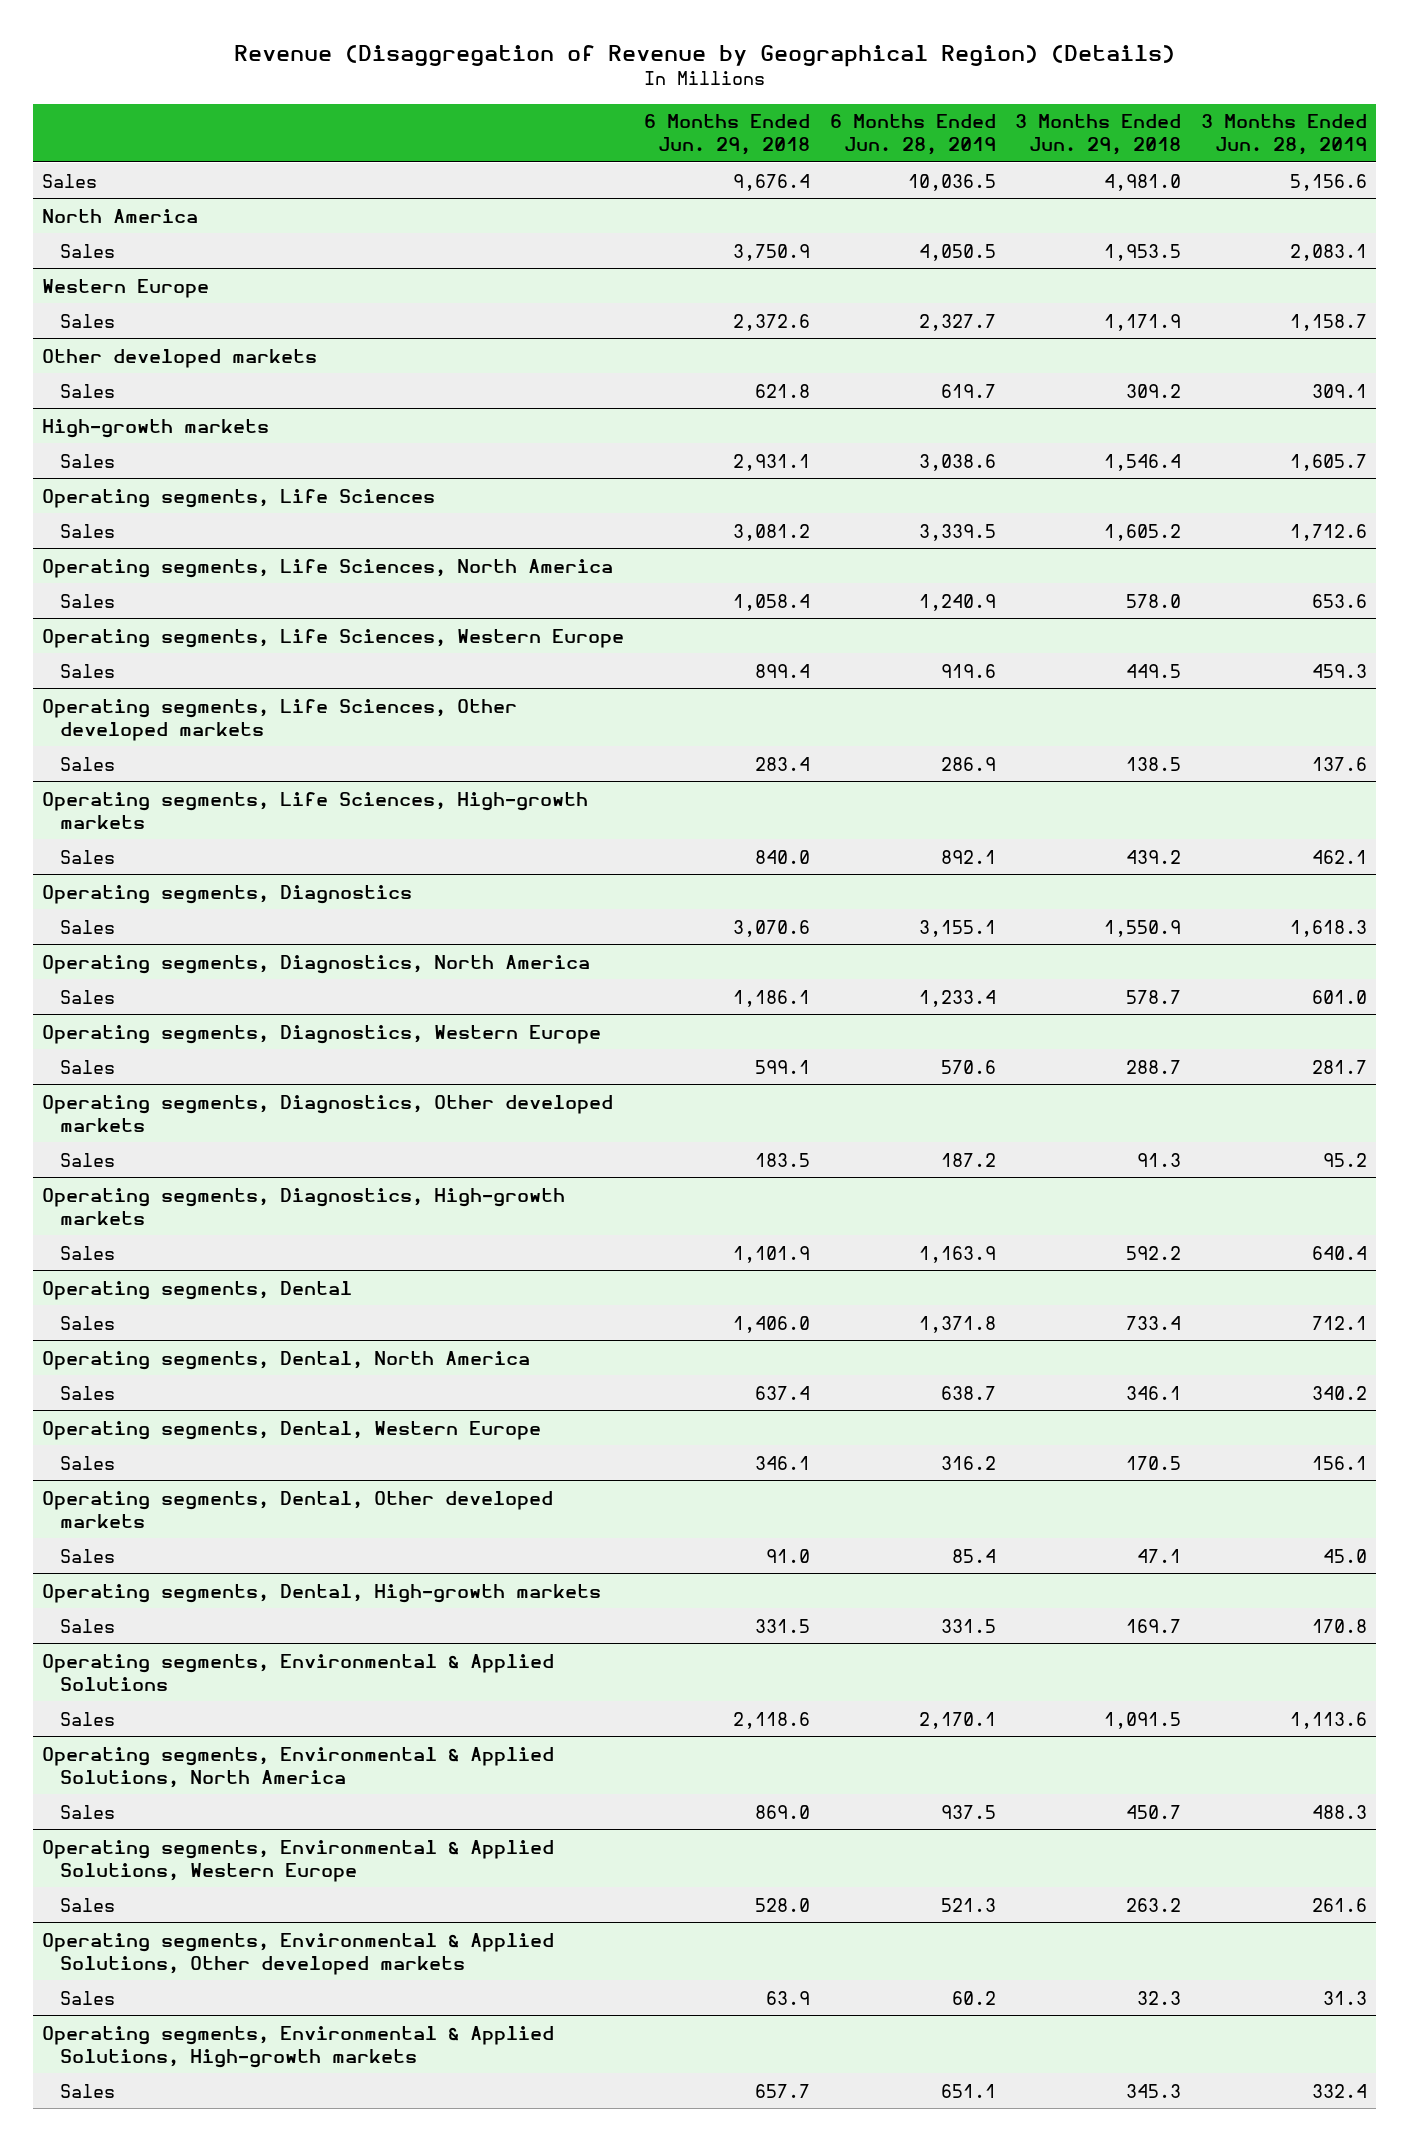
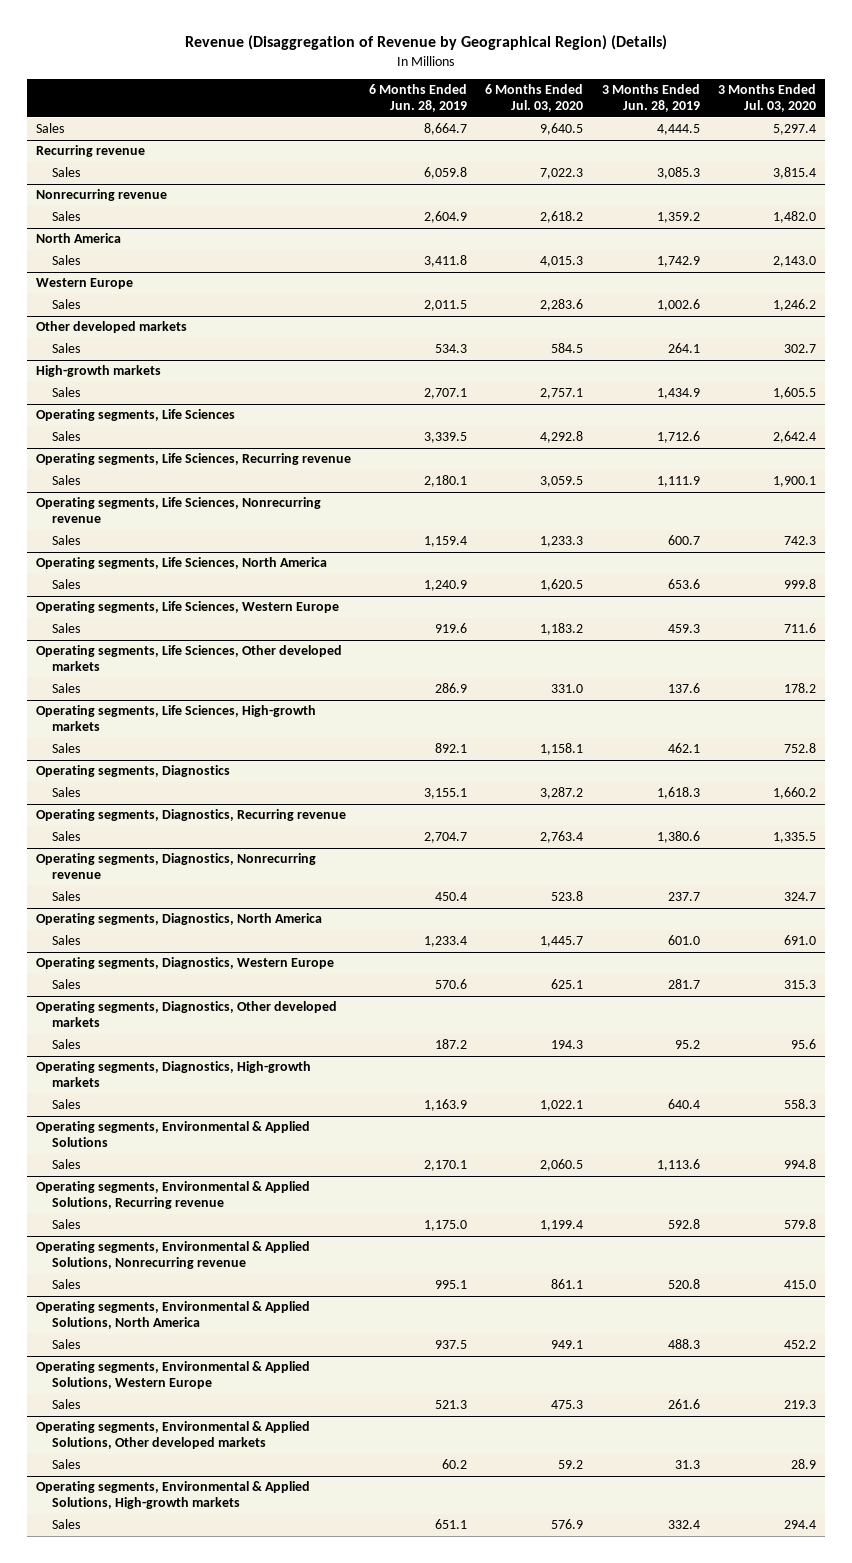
[643,114,810,156] 6 Months Ended Jun. 29, 2018 -> none
[1015,114,1182,156] 3 Months Ended Jun. 29, 2018 -> none
none -> [485,84,584,113] 6 Months Ended Jul. 03, 2020
none -> [718,84,817,113] 3 Months Ended Jul. 03, 2020
[907,173,996,191] 10,036.5 -> [424,123,468,136] 8,664.7
[1289,173,1367,191] 5,156.6 -> [656,124,700,136] 4,444.5
none -> [35,145,145,158] Recurring revenue
none -> [51,167,80,178] Sales
none -> [35,189,167,202] Nonrecurring revenue
none -> [51,211,80,222] Sales
[918,243,996,261] 4,050.5 -> [424,255,468,268] 3,411.8
[1289,243,1367,261] 2,083.1 -> [656,256,700,268] 1,742.9
[918,313,996,331] 2,327.7 -> [424,300,468,312] 2,011.5
[1289,313,1367,331] 1,158.7 -> [656,299,700,312] 1,002.6
[940,383,996,398] 619.7 -> [435,344,468,354] 534.3
[1311,383,1367,398] 309.1 -> [667,343,700,354] 264.1
[918,453,996,471] 3,038.6 -> [424,388,468,400] 2,707.1
[1289,453,1367,471] 1,605.7 -> [656,388,700,400] 1,434.9
none -> [35,453,351,466] Operating segments, Life Sciences, Recurring revenue
none -> [51,475,80,486] Sales
none -> [35,497,321,524] Operating segments, Life Sciences, Nonrecurring revenue
none -> [51,535,80,546] Sales
none -> [35,809,346,822] Operating segments, Diagnostics, Recurring revenue
none -> [51,831,80,842] Sales
none -> [35,853,316,880] Operating segments, Diagnostics, Nonrecurring revenue
none -> [51,891,80,902] Sales
[42,1280,353,1300] Operating segments, Dental -> none
[59,1315,115,1330] Sales -> none
[42,1350,531,1370] Operating segments, Dental, North America -> none
[59,1385,115,1400] Sales -> none
[42,1420,542,1440] Operating segments, Dental, Western Europe -> none
[59,1455,115,1470] Sales -> none
[42,1490,554,1528] Operating segments, Dental, Other developed markets -> none
[59,1548,115,1563] Sales -> none
[42,1583,602,1603] Operating segments, Dental, High-growth markets -> none
[59,1618,115,1633] Sales -> none
none -> [35,1181,310,1210] Operating segments, Environmental & Applied Solutions, Recurring revenue
none -> [51,1219,80,1230] Sales
none -> [35,1241,310,1270] Operating segments, Environmental & Applied Solutions, Nonrecurring revenue
none -> [51,1279,80,1290] Sales

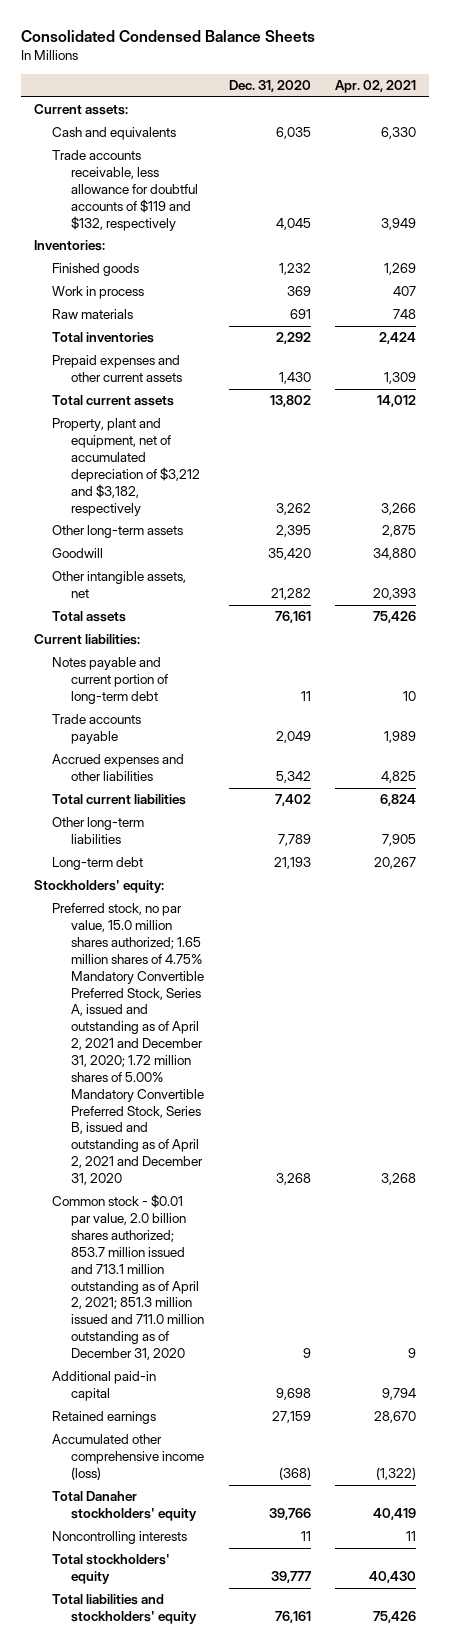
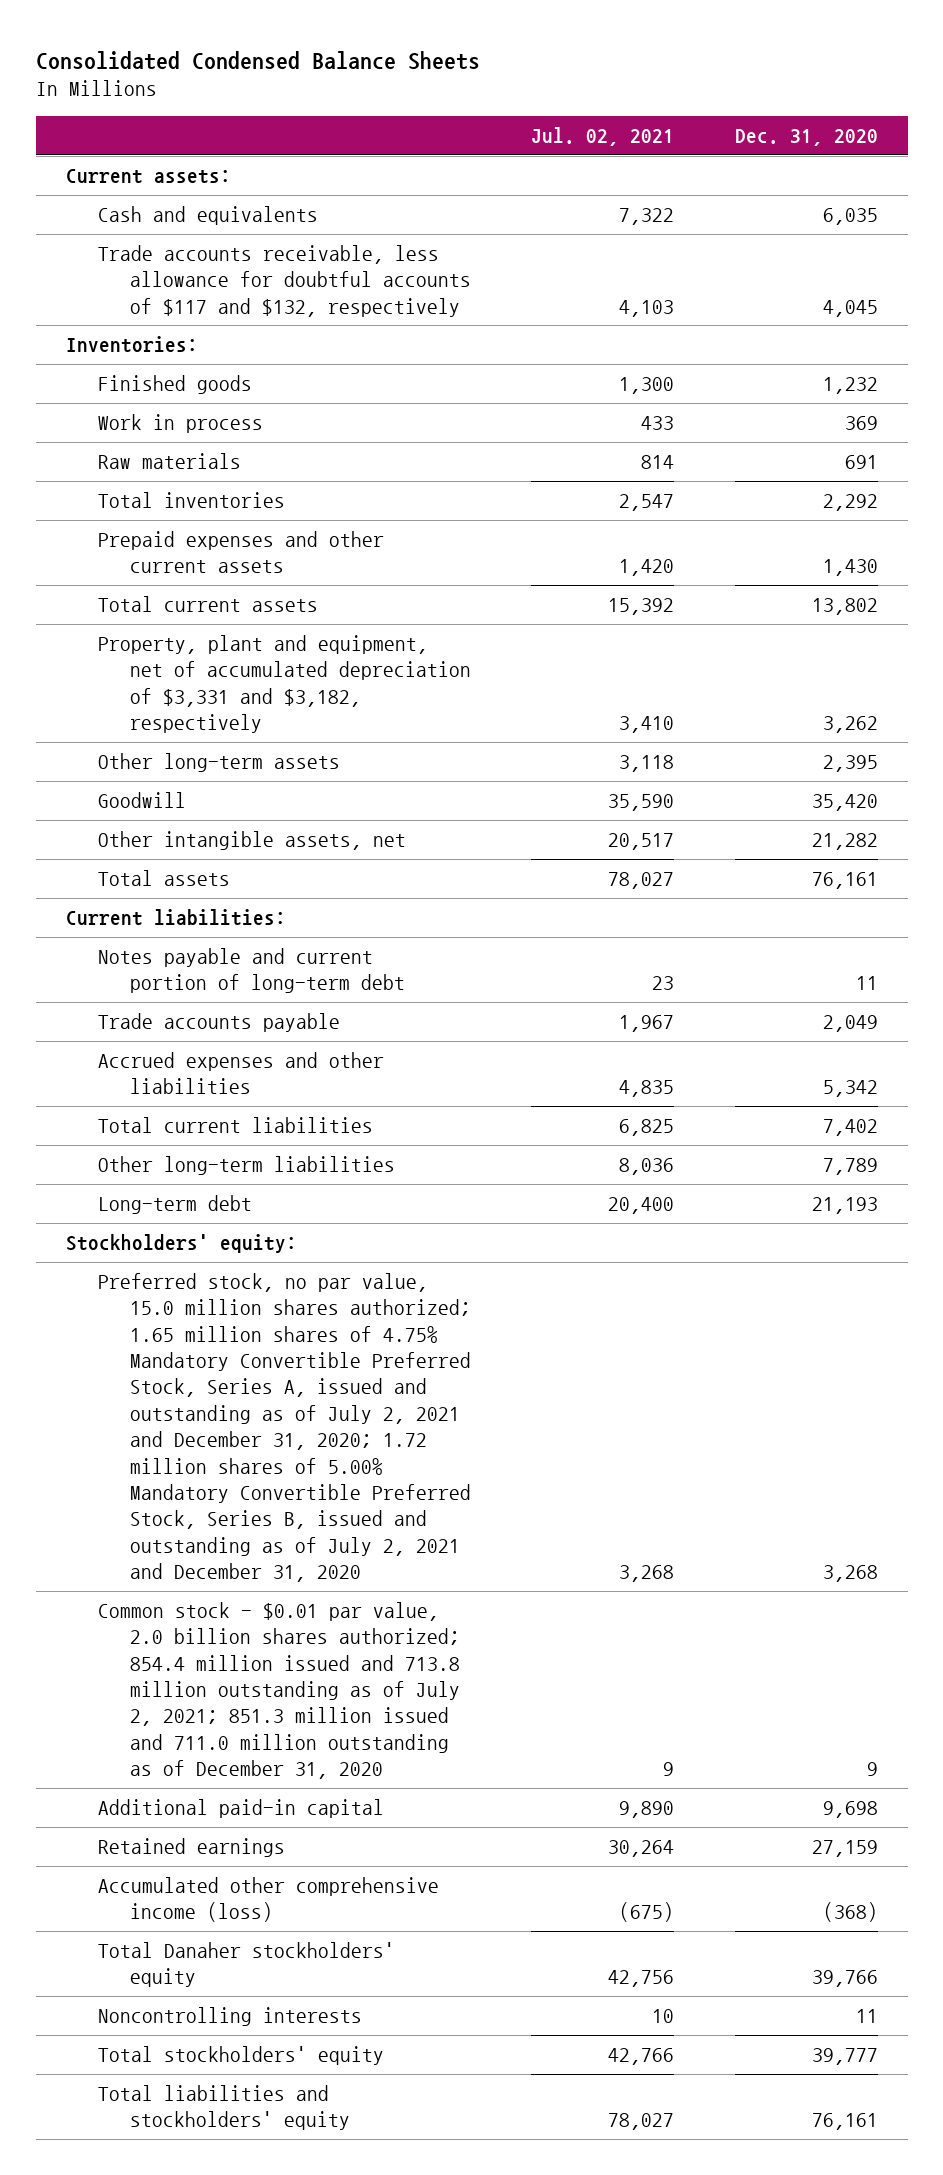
[335,80,417,94] Apr. 02, 2021 -> none
none -> [531,127,675,147] Jul. 02, 2021
[52,150,198,231] Trade accounts receivable, less allowance for doubtful accounts of $119 and $132, respectively -> [97,244,472,317] Trade accounts receivable, less allowance for doubtful accounts of $117 and $132, respectively
[52,418,200,516] Property, plant and equipment, net of accumulated depreciation of $3,212 and $3,182, respectively -> [97,634,472,734] Property, plant and equipment, net of accumulated depreciation of $3,331 and $3,182, respectively
[52,903,204,1186] Preferred stock, no par value, 15.0 million shares authorized; 1.65 million shares of 4.75% Mandatory Convertible Preferred Stock, Series A, issued and outstanding as of April 2, 2021 and December 31, 2020; 1.72 million shares of 5.00% Mandatory Convertible Preferred Stock, Series B, issued and outstanding as of April 2, 2021 and December 31, 2020 -> [97,1272,472,1583] Preferred stock, no par value, 15.0 million shares authorized; 1.65 million shares of 4.75% Mandatory Convertible Preferred Stock, Series A, issued and outstanding as of July 2, 2021 and December 31, 2020; 1.72 million shares of 5.00% Mandatory Convertible Preferred Stock, Series B, issued and outstanding as of July 2, 2021 and December 31, 2020
[52,1194,204,1361] Common stock - $0.01 par value, 2.0 billion shares authorized; 853.7 million issued and 713.1 million outstanding as of April 2, 2021; 851.3 million issued and 711.0 million outstanding as of December 31, 2020 -> [97,1601,461,1780] Common stock - $0.01 par value, 2.0 billion shares authorized; 854.4 million issued and 713.8 million outstanding as of July 2, 2021; 851.3 million issued and 711.0 million outstanding as of December 31, 2020

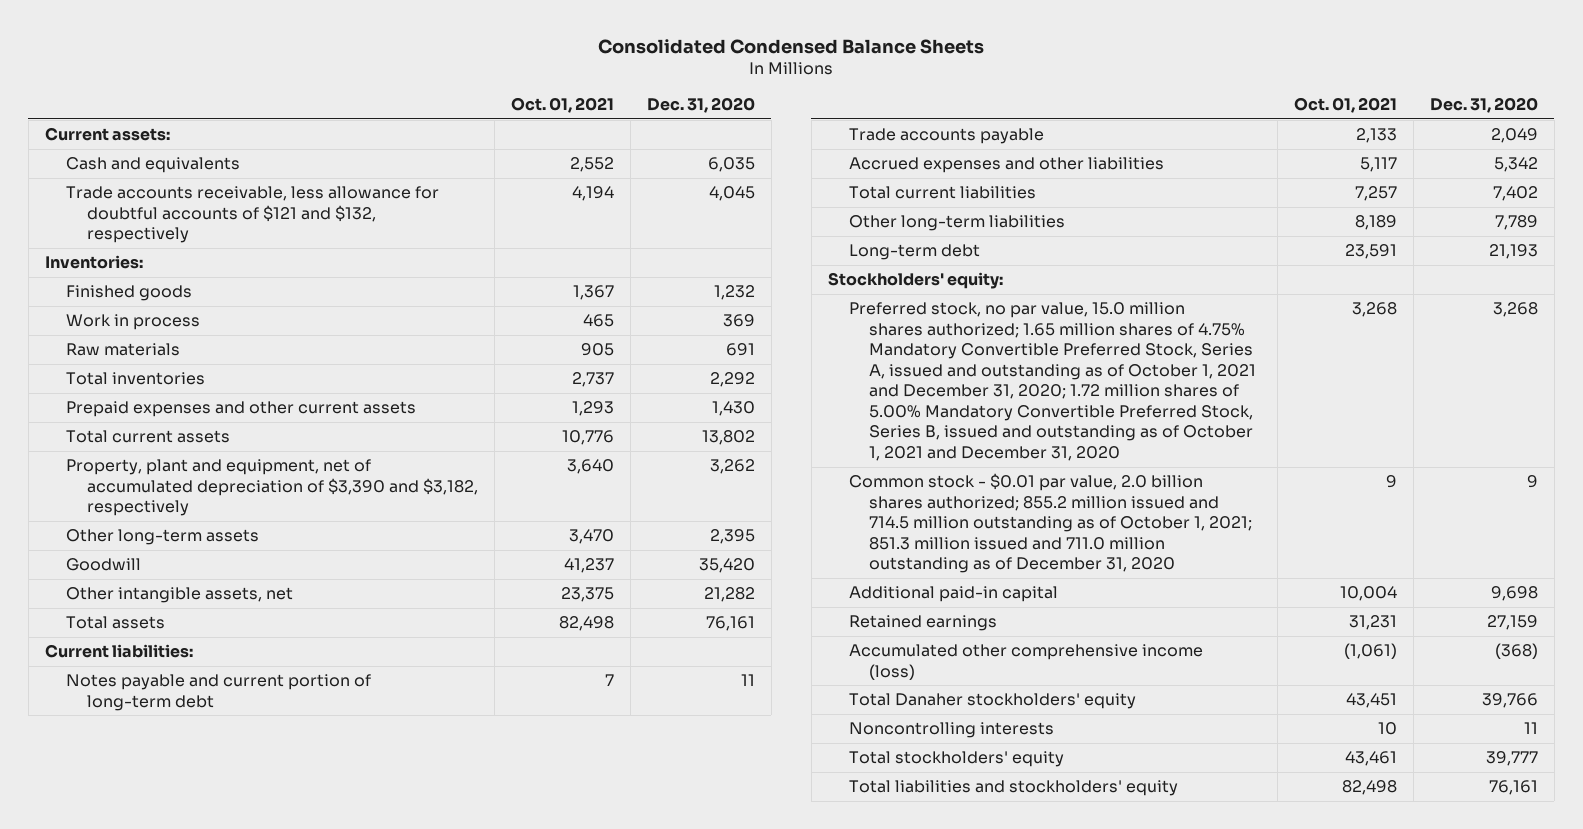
[531,127,675,147] Jul. 02, 2021 -> none
none -> [510,97,614,114] Oct. 01, 2021
[97,244,472,317] Trade accounts receivable, less allowance for doubtful accounts of $117 and $132, respectively -> [65,186,439,244] Trade accounts receivable, less allowance for doubtful accounts of $121 and $132, respectively
[97,634,472,734] Property, plant and equipment, net of accumulated depreciation of $3,331 and $3,182, respectively -> [65,459,478,517] Property, plant and equipment, net of accumulated depreciation of $3,390 and $3,182, respectively
[97,1272,472,1583] Preferred stock, no par value, 15.0 million shares authorized; 1.65 million shares of 4.75% Mandatory Convertible Preferred Stock, Series A, issued and outstanding as of July 2, 2021 and December 31, 2020; 1.72 million shares of 5.00% Mandatory Convertible Preferred Stock, Series B, issued and outstanding as of July 2, 2021 and December 31, 2020 -> [848,302,1257,462] Preferred stock, no par value, 15.0 million shares authorized; 1.65 million shares of 4.75% Mandatory Convertible Preferred Stock, Series A, issued and outstanding as of October 1, 2021 and December 31, 2020; 1.72 million shares of 5.00% Mandatory Convertible Preferred Stock, Series B, issued and outstanding as of October 1, 2021 and December 31, 2020
[97,1601,461,1780] Common stock - $0.01 par value, 2.0 billion shares authorized; 854.4 million issued and 713.8 million outstanding as of July 2, 2021; 851.3 million issued and 711.0 million outstanding as of December 31, 2020 -> [848,473,1253,574] Common stock - $0.01 par value, 2.0 billion shares authorized; 855.2 million issued and 714.5 million outstanding as of October 1, 2021; 851.3 million issued and 711.0 million outstanding as of December 31, 2020

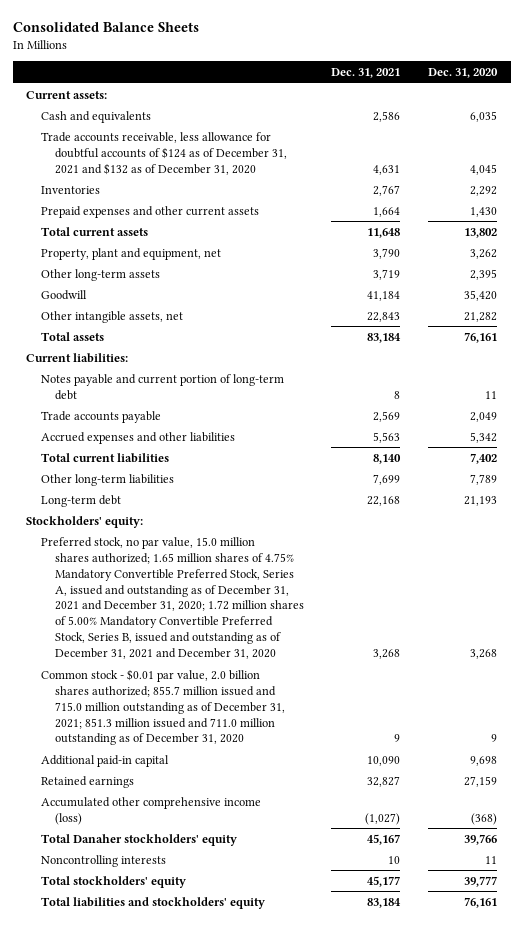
[598,38,985,54] Consolidated Condensed Balance Sheets -> [12,22,199,33] Consolidated Balance Sheets
[510,97,614,114] Oct. 01, 2021 -> none
none -> [331,68,401,79] Dec. 31, 2021
[44,255,143,270] Inventories: -> none
[65,285,192,302] Finished goods -> none
[65,314,200,331] Work in process -> none
[65,343,180,357] Raw materials -> none
[65,186,439,244] Trade accounts receivable, less allowance for doubtful accounts of $121 and $132, respectively -> [40,131,287,175] Trade accounts receivable, less allowance for doubtful accounts of $124 as of December 31, 2021 and $132 as of December 31, 2020
[65,372,205,386] Total inventories -> [40,185,100,194] Inventories
[65,459,478,517] Property, plant and equipment, net of accumulated depreciation of $3,390 and $3,182, respectively -> [40,247,221,260] Property, plant and equipment, net
[848,302,1257,462] Preferred stock, no par value, 15.0 million shares authorized; 1.65 million shares of 4.75% Mandatory Convertible Preferred Stock, Series A, issued and outstanding as of October 1, 2021 and December 31, 2020; 1.72 million shares of 5.00% Mandatory Convertible Preferred Stock, Series B, issued and outstanding as of October 1, 2021 and December 31, 2020 -> [40,536,304,660] Preferred stock, no par value, 15.0 million shares authorized; 1.65 million shares of 4.75% Mandatory Convertible Preferred Stock, Series A, issued and outstanding as of December 31, 2021 and December 31, 2020; 1.72 million shares of 5.00% Mandatory Convertible Preferred Stock, Series B, issued and outstanding as of December 31, 2021 and December 31, 2020
[848,473,1253,574] Common stock - $0.01 par value, 2.0 billion shares authorized; 855.2 million issued and 714.5 million outstanding as of October 1, 2021; 851.3 million issued and 711.0 million outstanding as of December 31, 2020 -> [40,668,285,746] Common stock - $0.01 par value, 2.0 billion shares authorized; 855.7 million issued and 715.0 million outstanding as of December 31, 2021; 851.3 million issued and 711.0 million outstanding as of December 31, 2020

